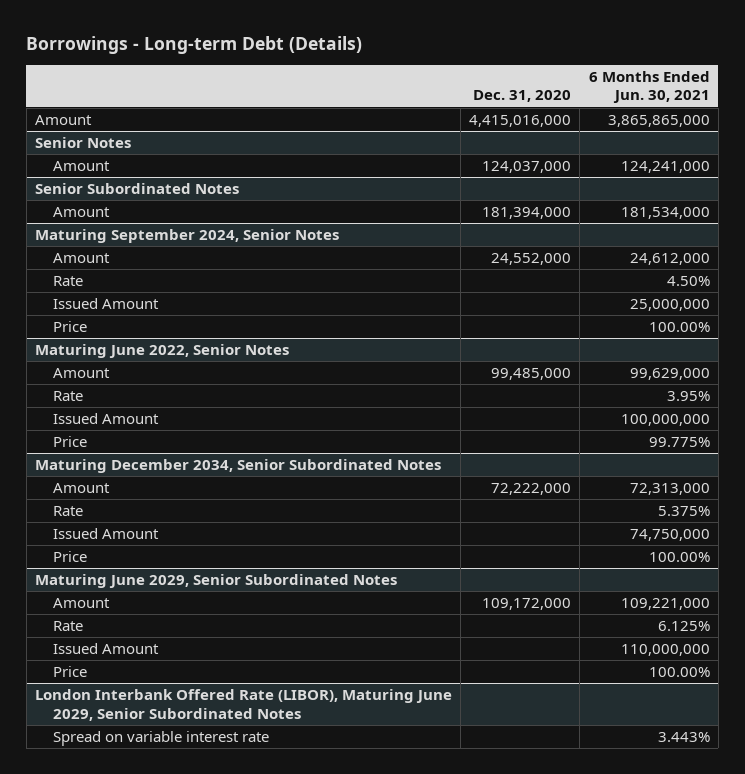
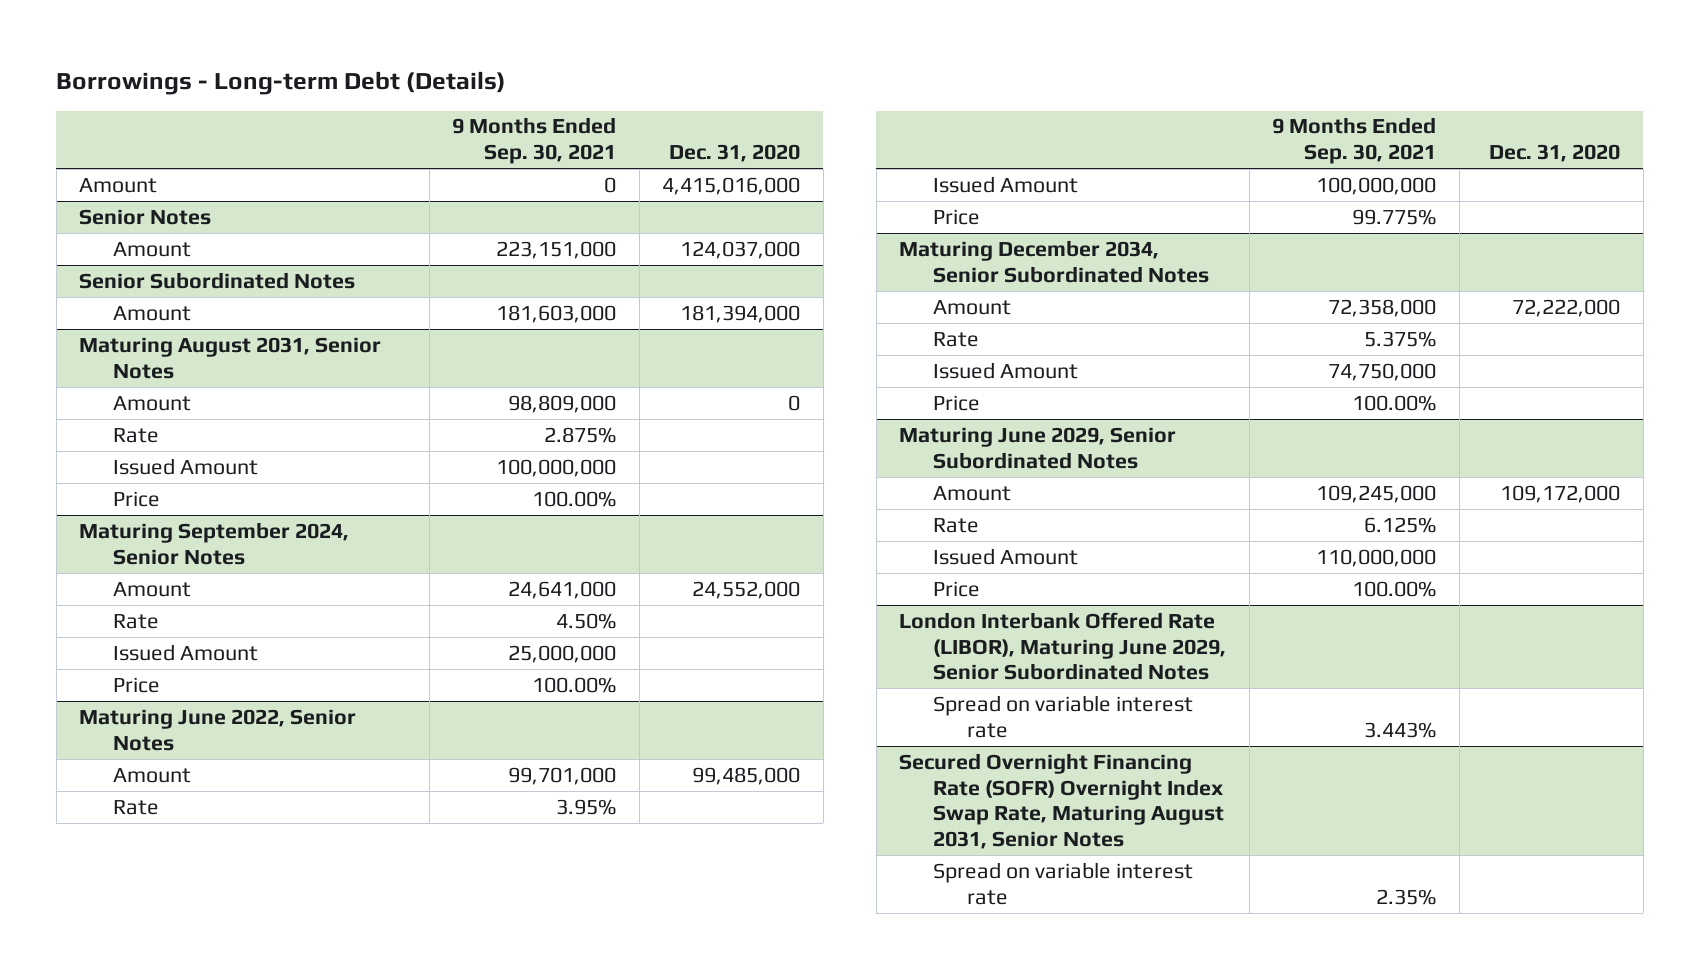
[588,70,710,104] 6 Months Ended Jun. 30, 2021 -> none
none -> [452,117,617,165] 9 Months Ended Sep. 30, 2021
none -> [79,336,382,379] Maturing August 2031, Senior Notes
none -> [113,395,192,411] Amount
none -> [113,427,160,443] Rate
none -> [113,457,259,475] Issued Amount
none -> [113,490,161,507] Price
none -> [899,752,1225,850] Secured Overnight Financing Rate (SOFR) Overnight Index Swap Rate, Maturing August 2031, Senior Notes
none -> [933,861,1194,905] Spread on variable interest rate

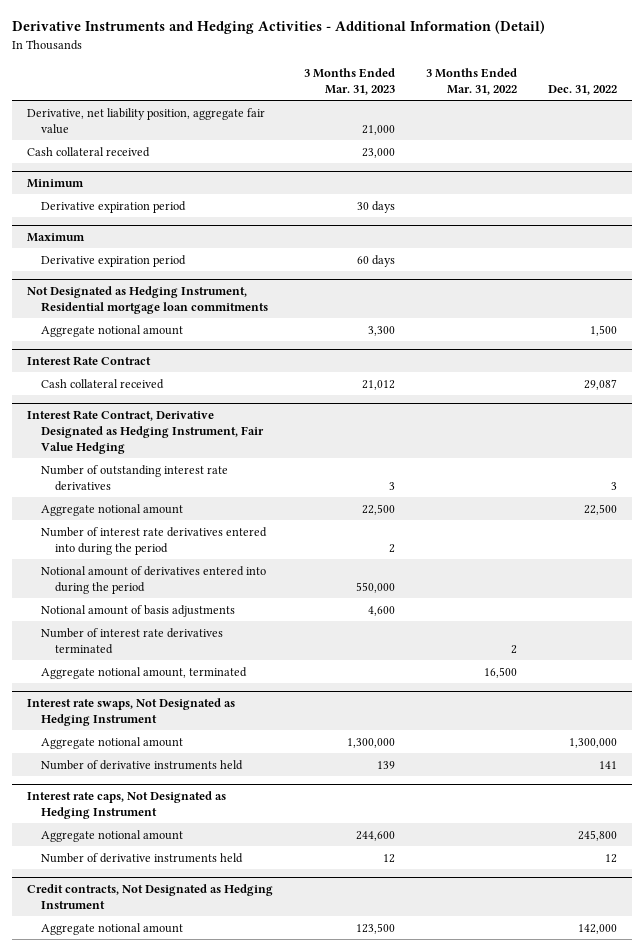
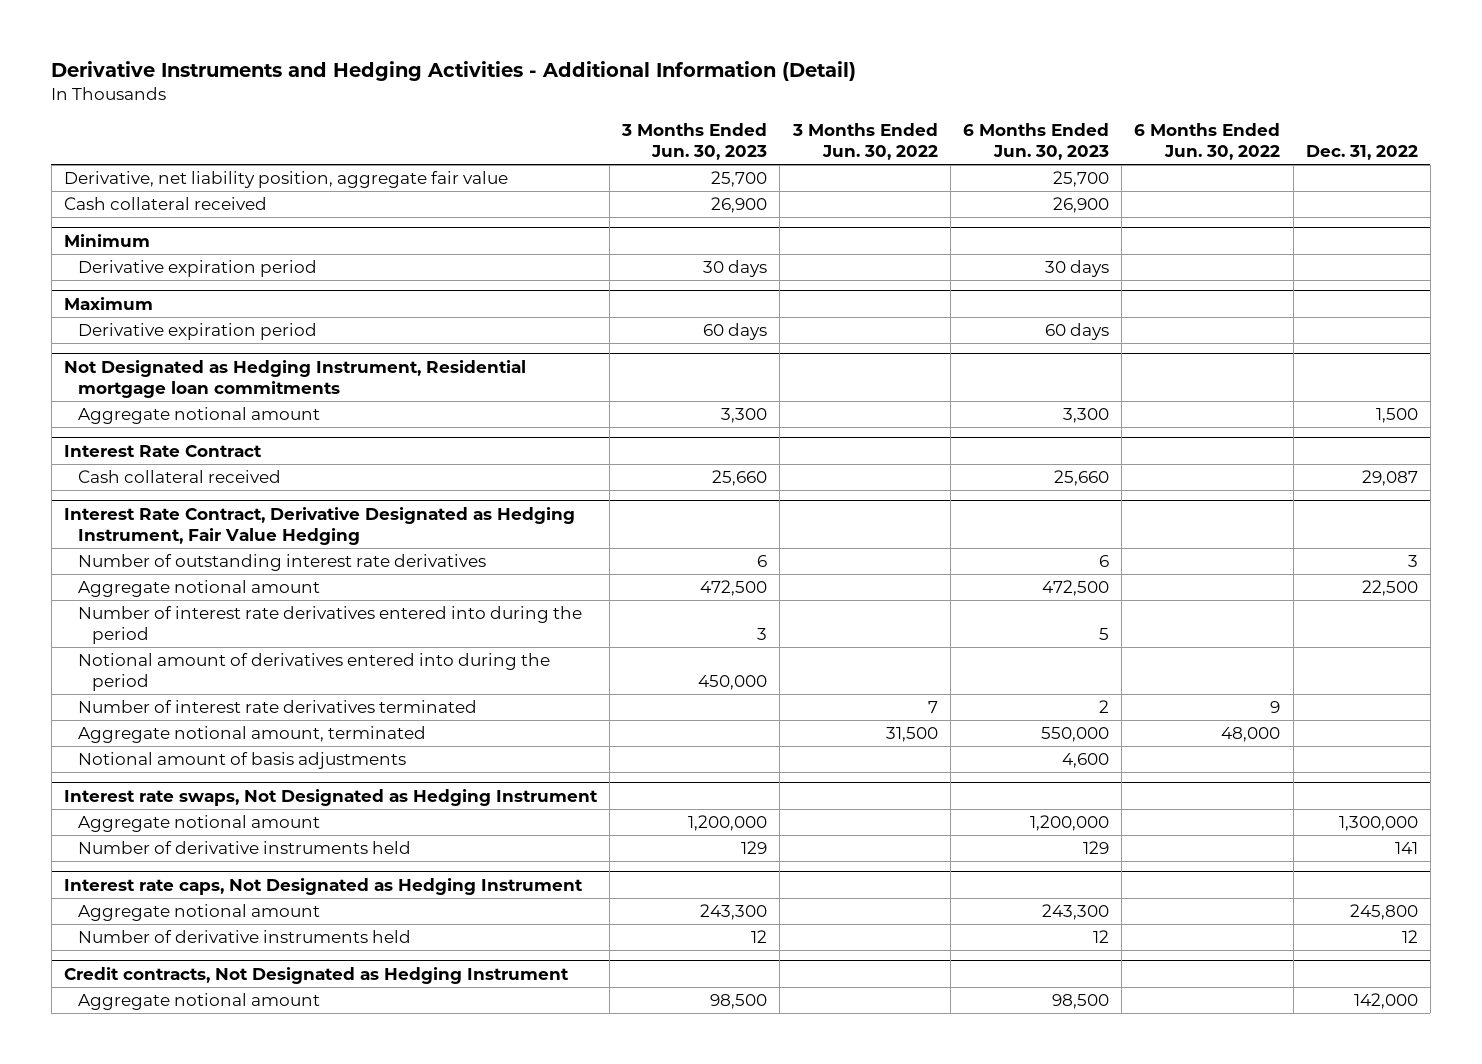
[304,67,396,96] 3 Months Ended Mar. 31, 2023 -> none
[426,67,518,96] 3 Months Ended Mar. 31, 2022 -> none
none -> [621,122,768,161] 3 Months Ended Jun. 30, 2023
none -> [791,122,938,161] 3 Months Ended Jun. 30, 2022
none -> [963,122,1110,161] 6 Months Ended Jun. 30, 2023
none -> [1134,122,1281,161] 6 Months Ended Jun. 30, 2022
[41,604,236,617] Notional amount of basis adjustments -> [78,751,407,769] Notional amount of basis adjustments

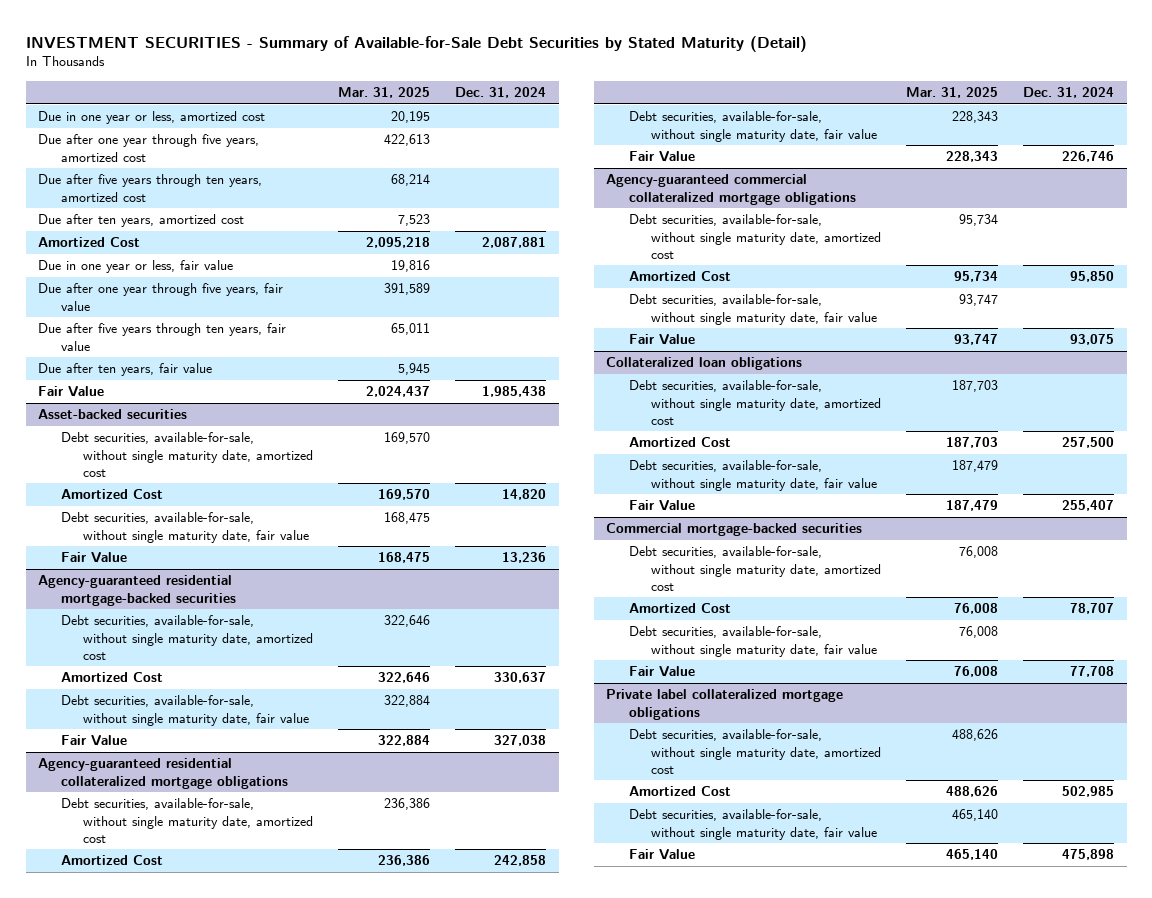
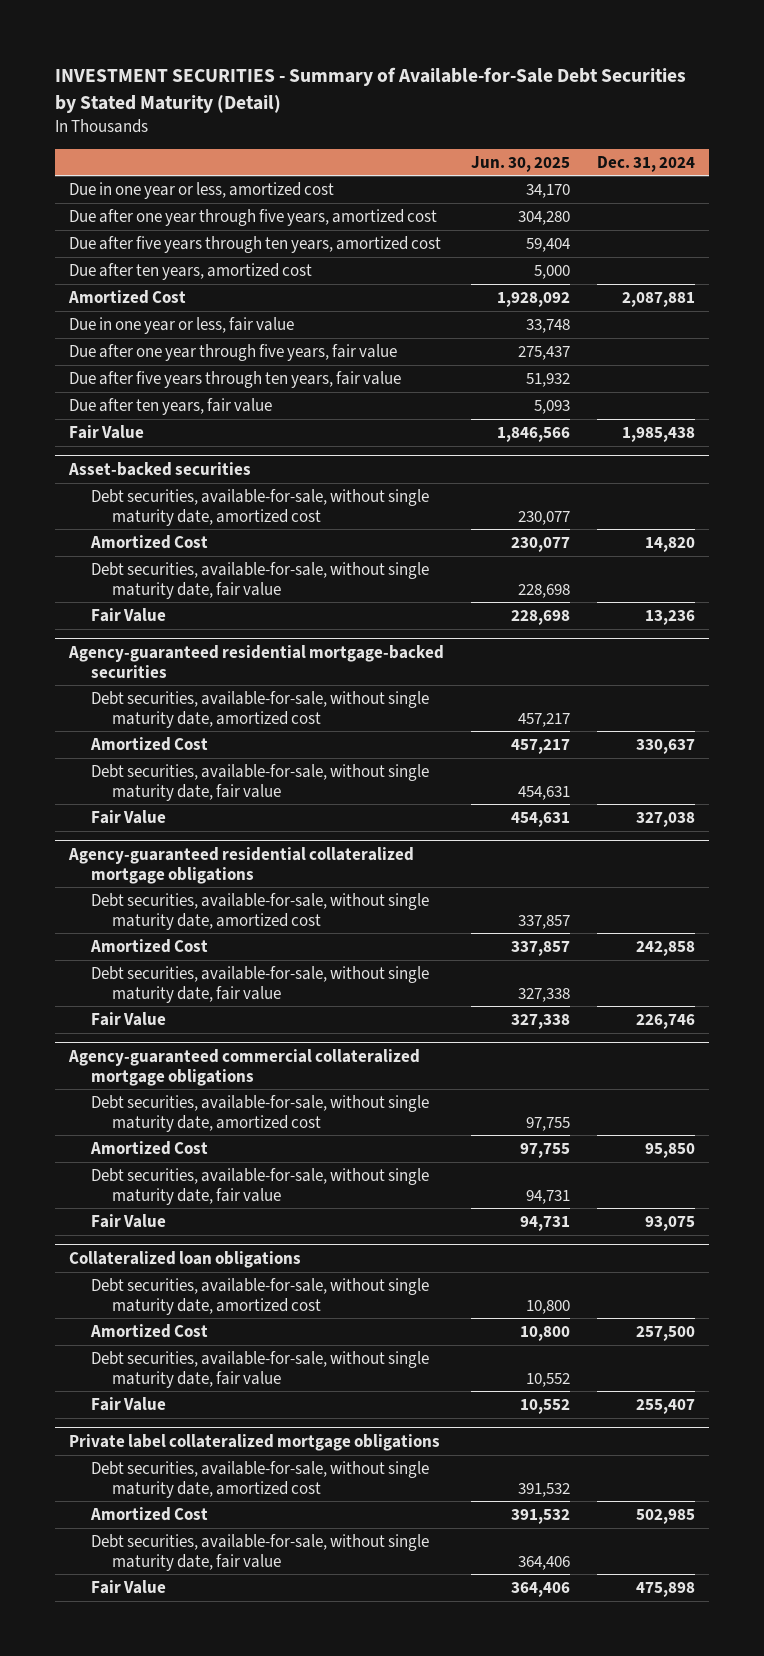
[338,86,431,98] Mar. 31, 2025 -> none
none -> [471,155,571,172] Jun. 30, 2025
[606,523,863,537] Commercial mortgage-backed securities -> none
[628,546,881,591] Debt securities, available-for-sale, without single maturity date, amortized cost -> none
[628,603,731,614] Amortized Cost -> none
[628,626,877,657] Debt securities, available-for-sale, without single maturity date, fair value -> none
[628,666,695,678] Fair Value -> none

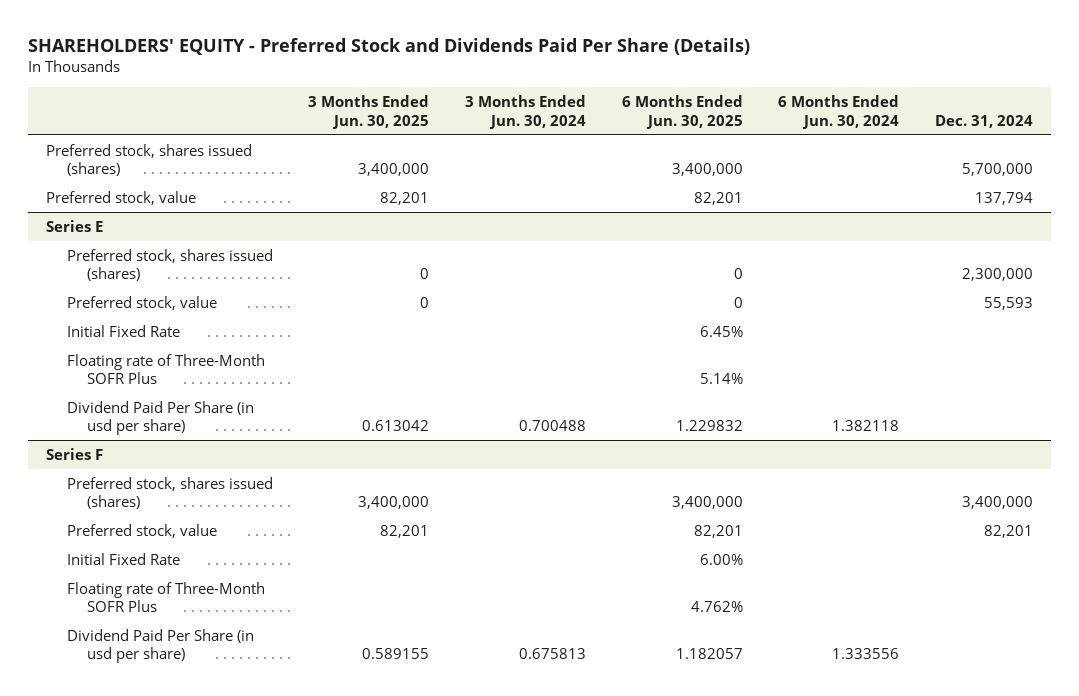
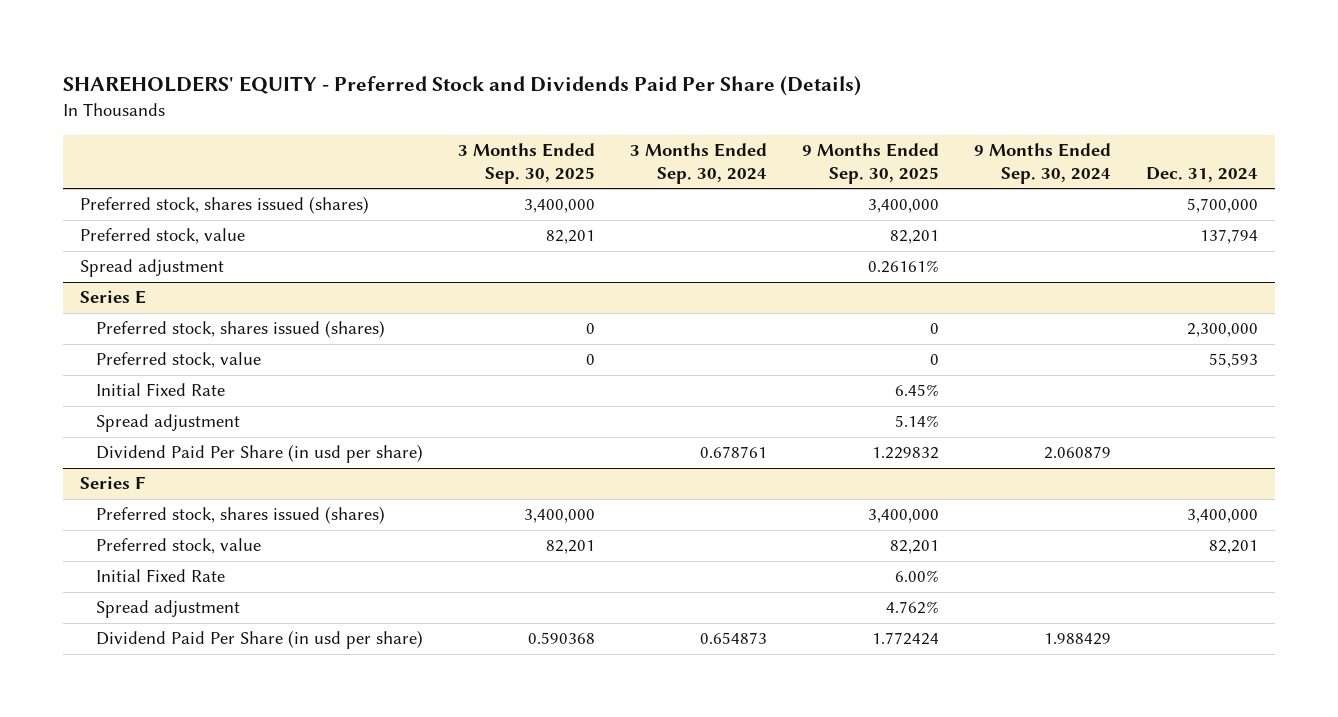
[308,95,430,129] 3 Months Ended Jun. 30, 2025 -> none
[465,95,587,129] 3 Months Ended Jun. 30, 2024 -> none
[621,95,743,129] 6 Months Ended Jun. 30, 2025 -> none
[778,95,900,129] 6 Months Ended Jun. 30, 2024 -> none
none -> [458,143,596,184] 3 Months Ended Sep. 30, 2025
none -> [629,143,767,184] 3 Months Ended Sep. 30, 2024
none -> [801,143,939,184] 9 Months Ended Sep. 30, 2025
none -> [973,143,1111,184] 9 Months Ended Sep. 30, 2024
none -> [80,259,225,278] Spread adjustment
[66,353,265,385] Floating rate of Three-Month SOFR Plus -> [96,414,241,433] Spread adjustment
[66,581,265,613] Floating rate of Three-Month SOFR Plus -> [96,600,241,619] Spread adjustment

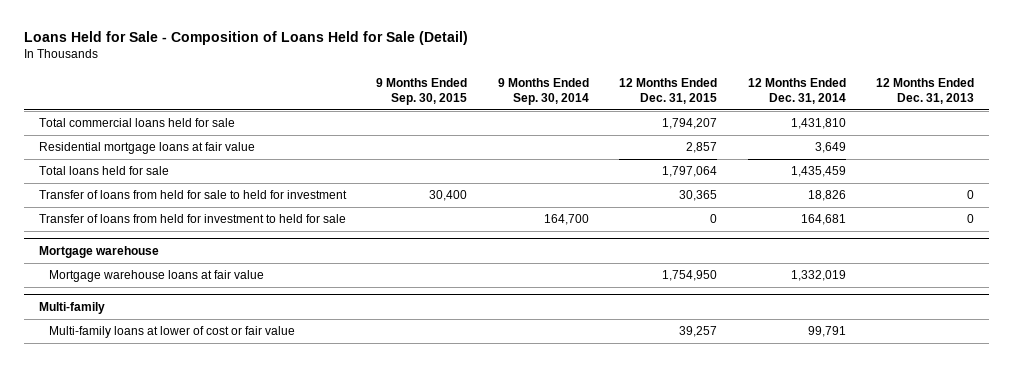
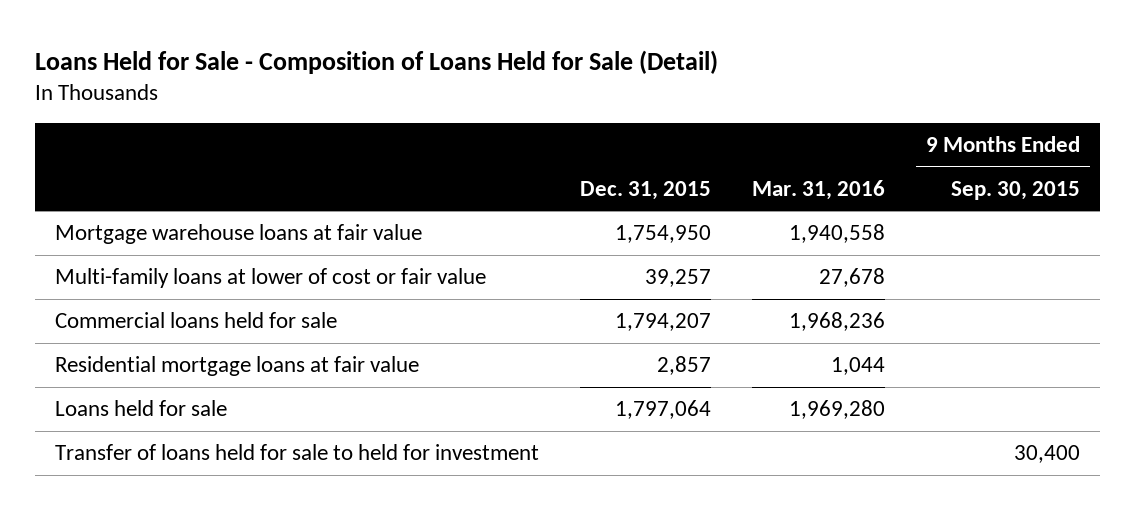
[497,77,589,105] 9 Months Ended Sep. 30, 2014 -> none
[619,77,718,104] 12 Months Ended Dec. 31, 2015 -> none
[747,77,846,104] 12 Months Ended Dec. 31, 2014 -> none
[875,77,974,104] 12 Months Ended Dec. 31, 2013 -> none
none -> [580,180,712,200] Dec. 31, 2015
none -> [751,179,885,200] Mar. 31, 2016
none -> [55,224,423,245] Mortgage warehouse loans at fair value
[38,118,235,128] Total commercial loans held for sale -> [55,268,487,289] Multi-family loans at lower of cost or fair value
none -> [55,312,338,329] Commercial loans held for sale
[38,214,346,224] Transfer of loans from held for investment to held for sale -> none
[38,245,159,258] Mortgage warehouse -> none
[49,270,265,283] Mortgage warehouse loans at fair value -> none
[38,301,105,314] Multi-family -> none
[49,326,296,339] Multi-family loans at lower of cost or fair value -> none
[38,166,169,176] Total loans held for sale -> [55,400,228,417] Loans held for sale
[38,190,347,200] Transfer of loans from held for sale to held for investment -> [55,444,540,461] Transfer of loans held for sale to held for investment

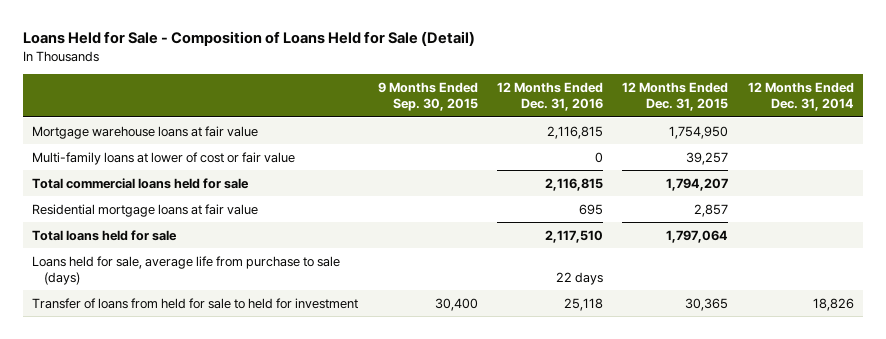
[580,180,712,200] Dec. 31, 2015 -> none
[751,179,885,200] Mar. 31, 2016 -> none
none -> [496,81,603,112] 12 Months Ended Dec. 31, 2016
none -> [622,81,729,112] 12 Months Ended Dec. 31, 2015
none -> [747,81,854,112] 12 Months Ended Dec. 31, 2014
[55,312,338,329] Commercial loans held for sale -> [32,177,250,189] Total commercial loans held for sale
[55,400,228,417] Loans held for sale -> [32,229,178,241] Total loans held for sale
none -> [32,255,341,286] Loans held for sale, average life from purchase to sale (days)
[55,444,540,461] Transfer of loans held for sale to held for investment -> [32,297,359,309] Transfer of loans from held for sale to held for investment

